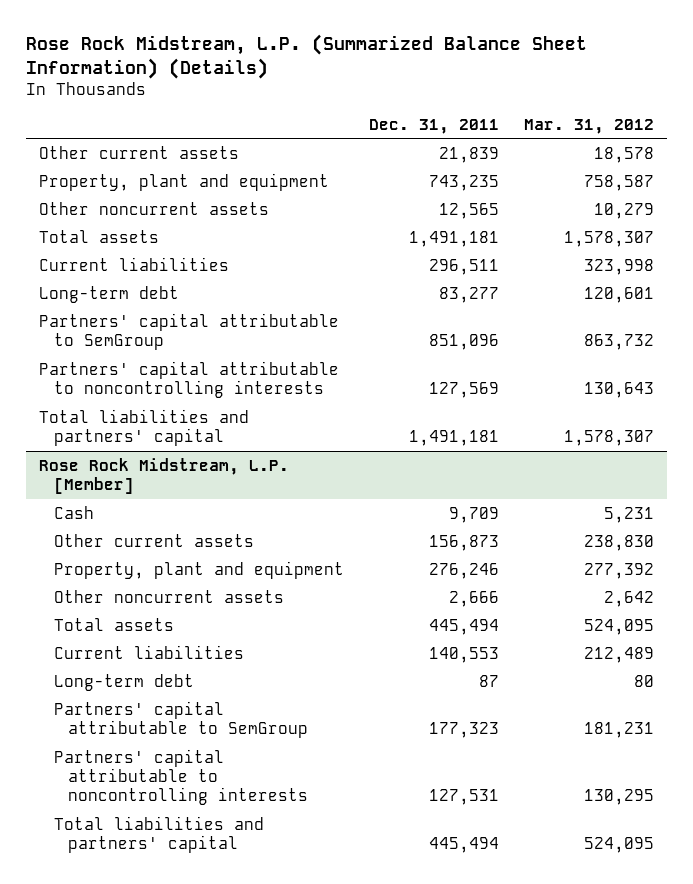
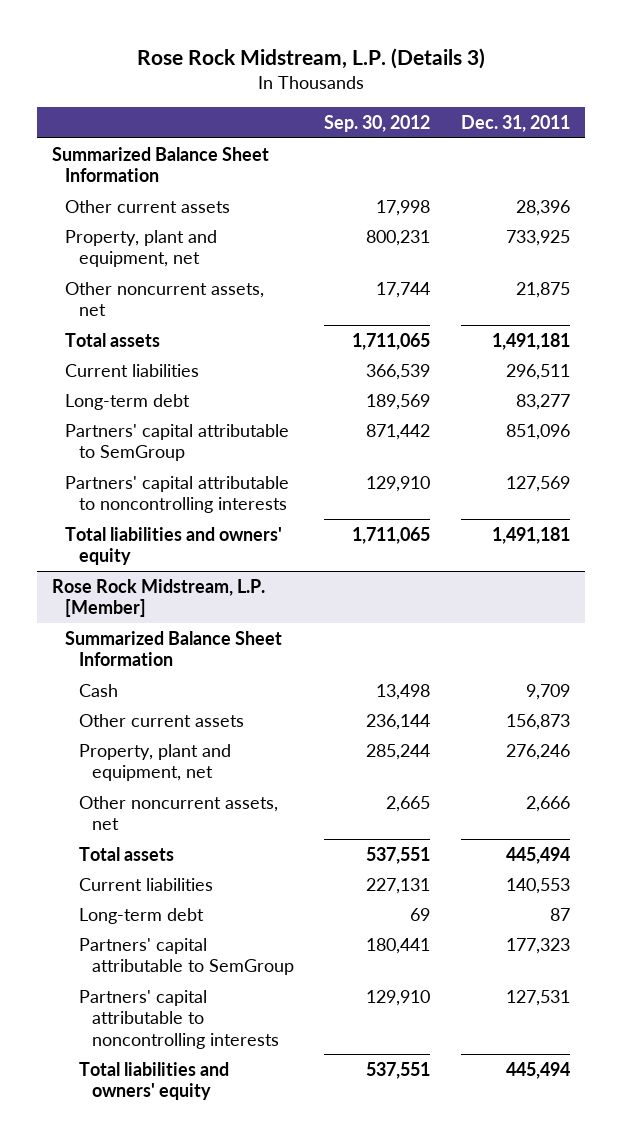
[26,33,588,79] Rose Rock Midstream, L.P. (Summarized Balance Sheet Information) (Details) -> [137,48,486,70] Rose Rock Midstream, L.P. (Details 3)
[524,118,655,134] Mar. 31, 2012 -> none
none -> [324,115,431,133] Sep. 30, 2012
none -> [52,146,270,183] Summarized Balance Sheet Information
[438,146,499,163] 21,839 -> [515,199,570,216] 28,396
[38,172,329,191] Property, plant and equipment -> [65,229,218,268] Property, plant and equipment, net
[428,174,499,191] 743,235 -> [505,229,570,246] 733,925
[38,201,269,215] Other noncurrent assets -> [65,281,265,317] Other noncurrent assets, net
[438,202,499,219] 12,565 -> [515,281,570,298] 21,875
[38,408,249,446] Total liabilities and partners' capital -> [65,526,283,566] Total liabilities and owners' equity
none -> [65,630,283,667] Summarized Balance Sheet Information
[53,560,344,579] Property, plant and equipment -> [78,743,231,782] Property, plant and equipment, net
[53,589,284,603] Other noncurrent assets -> [78,795,278,831] Other noncurrent assets, net
[53,815,264,853] Total liabilities and partners' capital -> [78,1061,229,1101] Total liabilities and owners' equity

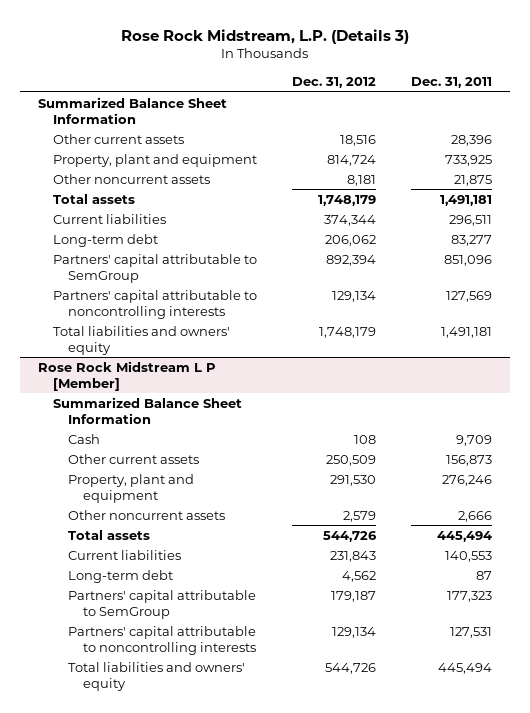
[324,115,431,133] Sep. 30, 2012 -> none
none -> [292,76,377,88] Dec. 31, 2012
[65,229,218,268] Property, plant and equipment, net -> [52,153,257,167] Property, plant and equipment
[65,281,265,317] Other noncurrent assets, net -> [52,173,210,184] Other noncurrent assets
[52,578,266,618] Rose Rock Midstream, L.P. [Member] -> [37,360,216,391] Rose Rock Midstream L P [Member]
[78,743,231,782] Property, plant and equipment, net -> [67,473,194,503] Property, plant and equipment
[78,795,278,831] Other noncurrent assets, net -> [67,509,225,520] Other noncurrent assets

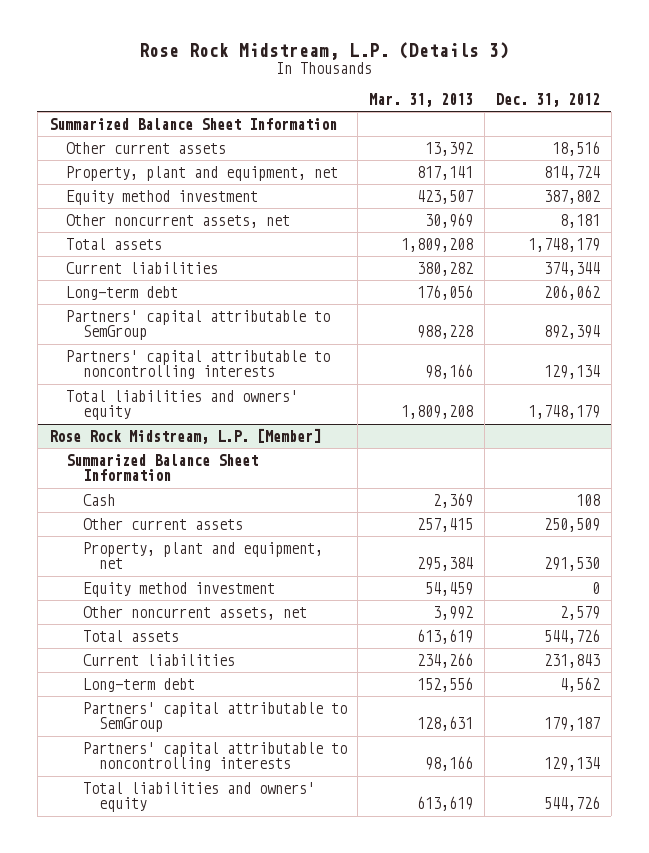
[411,76,493,88] Dec. 31, 2011 -> none
none -> [369,92,474,107] Mar. 31, 2013
[52,153,257,167] Property, plant and equipment -> [65,165,338,181] Property, plant and equipment, net
none -> [65,189,258,205] Equity method investment
[52,173,210,184] Other noncurrent assets -> [65,213,290,228] Other noncurrent assets, net
[37,360,216,391] Rose Rock Midstream L P [Member] -> [48,427,321,444] Rose Rock Midstream, L.P. [Member]
[67,473,194,503] Property, plant and equipment -> [82,541,323,570] Property, plant and equipment, net
none -> [82,581,275,597] Equity method investment
[67,509,225,520] Other noncurrent assets -> [82,605,307,620] Other noncurrent assets, net

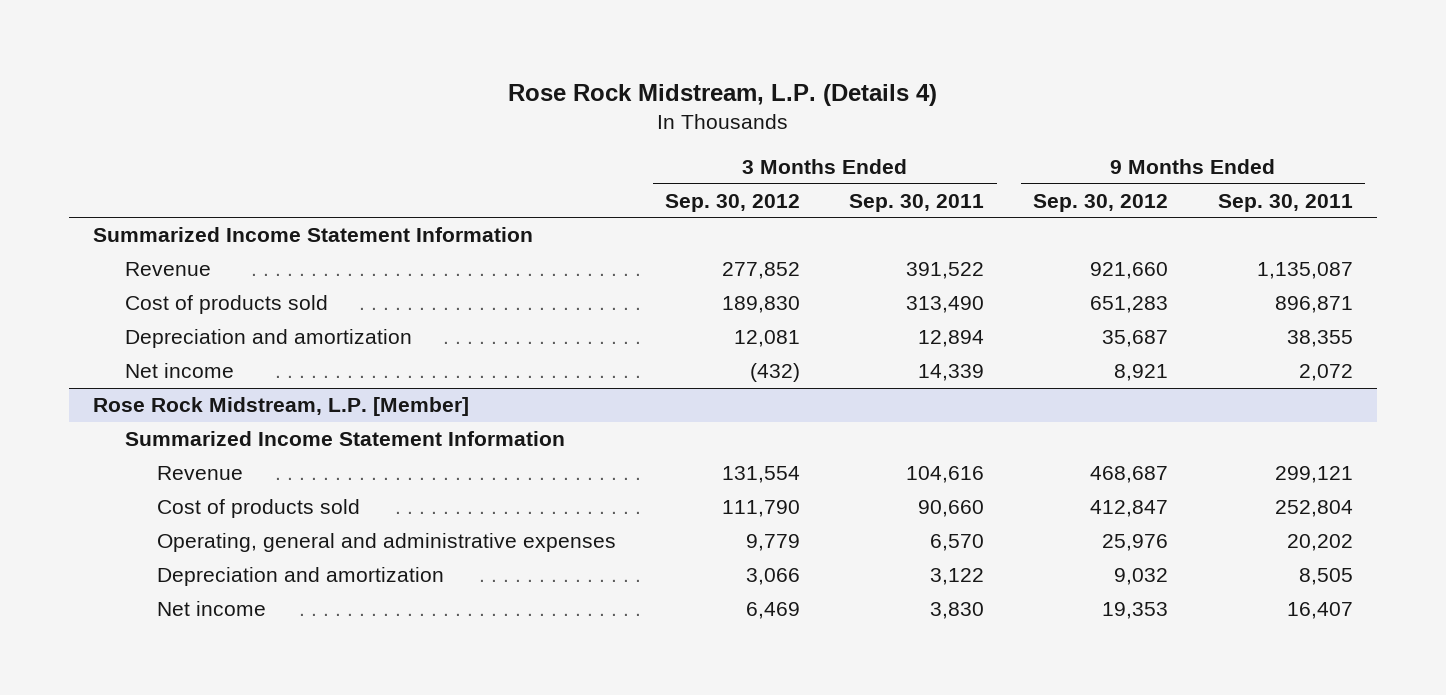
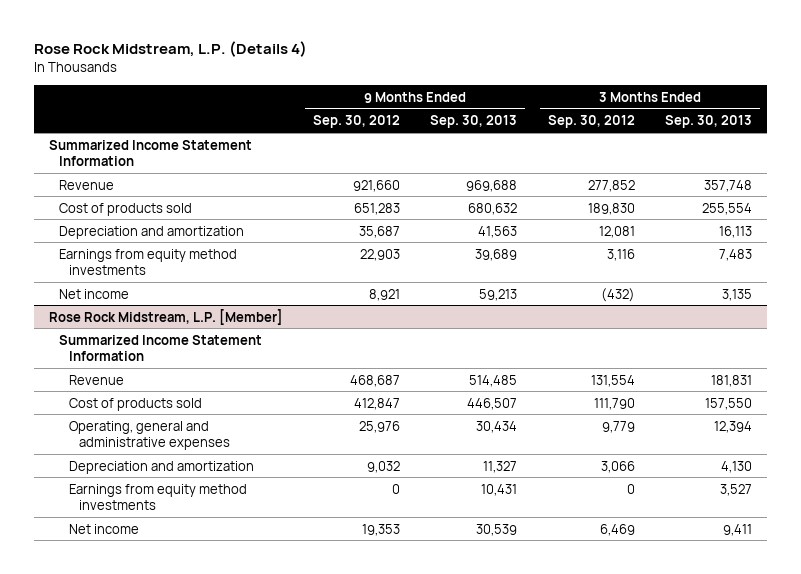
[849,193,985,212] Sep. 30, 2011 -> none
[1217,193,1353,212] Sep. 30, 2011 -> none
none -> [430,115,518,129] Sep. 30, 2013
none -> [664,115,752,129] Sep. 30, 2013
none -> [59,248,238,276] Earnings from equity method investments
none -> [69,483,248,511] Earnings from equity method investments

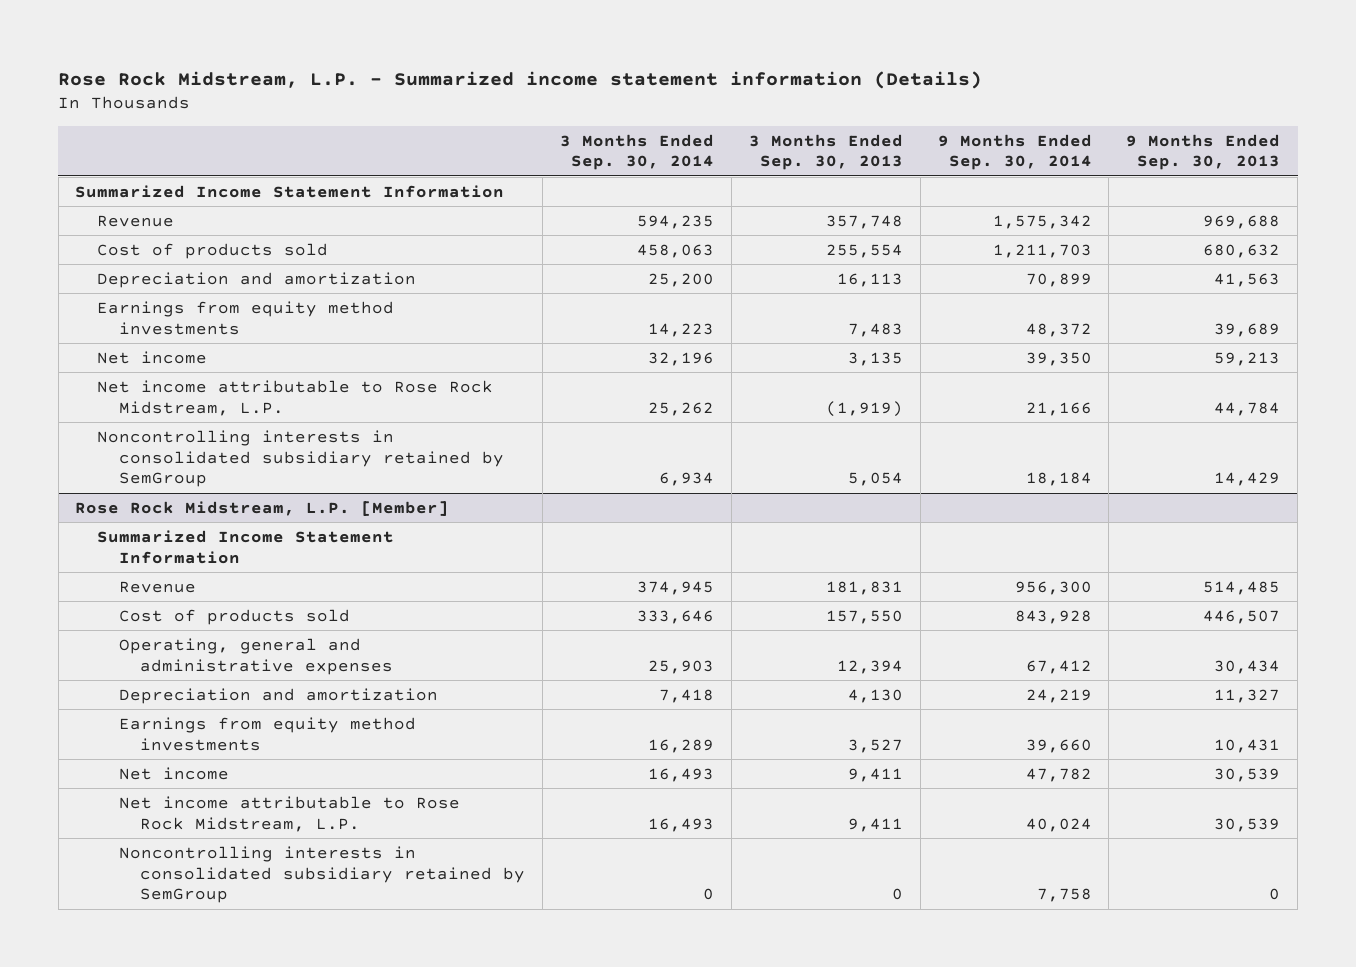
[33,41,307,58] Rose Rock Midstream, L.P. (Details 4) -> [58,71,983,90] Rose Rock Midstream, L.P. - Summarized income statement information (Details)
[313,115,401,129] Sep. 30, 2012 -> none
[547,115,635,129] Sep. 30, 2012 -> none
none -> [560,133,715,171] 3 Months Ended Sep. 30, 2014
none -> [937,133,1092,171] 9 Months Ended Sep. 30, 2014
none -> [97,379,494,416] Net income attributable to Rose Rock Midstream, L.P.
none -> [97,429,504,488] Noncontrolling interests in consolidated subsidiary retained by SemGroup
none -> [118,795,460,832] Net income attributable to Rose Rock Midstream, L.P.
none -> [118,845,526,904] Noncontrolling interests in consolidated subsidiary retained by SemGroup

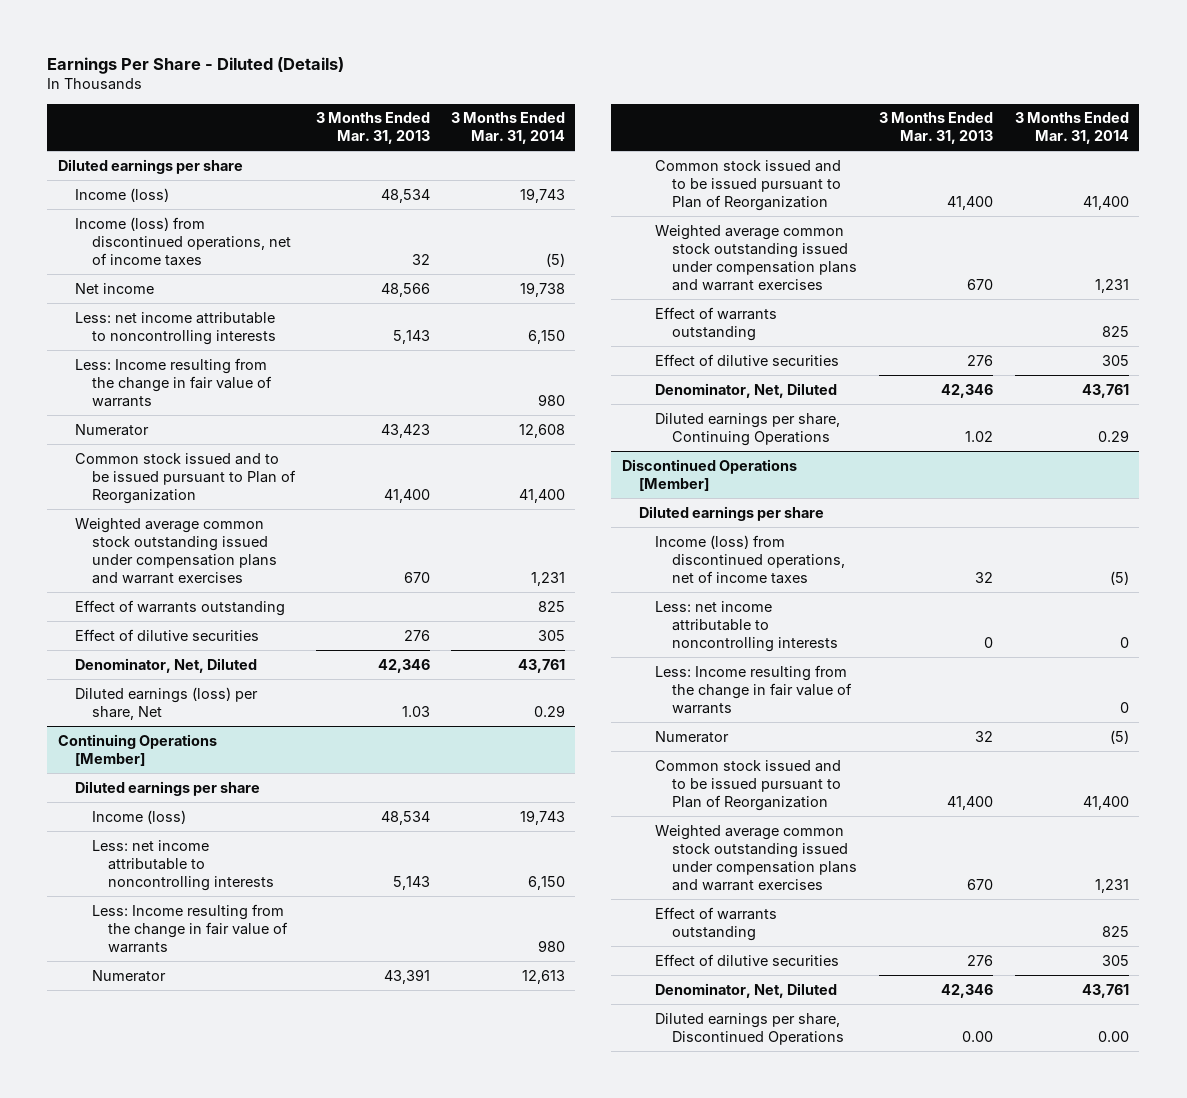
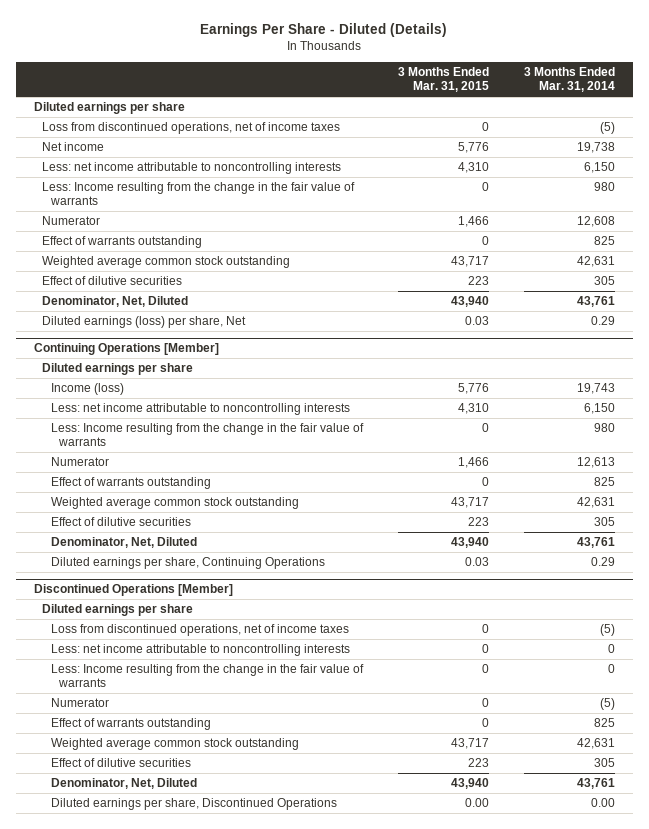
[315,112,430,145] 3 Months Ended Mar. 31, 2013 -> none
none -> [397,67,489,93] 3 Months Ended Mar. 31, 2015
[74,187,169,202] Income (loss) -> none
[74,216,291,266] Income (loss) from discontinued operations, net of income taxes -> [42,122,341,135] Loss from discontinued operations, net of income taxes
[74,357,272,407] Less: Income resulting from the change in fair value of warrants -> [42,182,356,206] Less: Income resulting from the change in the fair value of warrants
[74,452,296,504] Common stock issued and to be issued pursuant to Plan of Reorganization -> none
[74,517,277,584] Weighted average common stock outstanding issued under compensation plans and warrant exercises -> none
none -> [42,256,291,269] Weighted average common stock outstanding
[91,903,289,953] Less: Income resulting from the change in fair value of warrants -> [50,423,364,447] Less: Income resulting from the change in the fair value of warrants
[655,159,842,211] Common stock issued and to be issued pursuant to Plan of Reorganization -> none
[655,224,858,291] Weighted average common stock outstanding issued under compensation plans and warrant exercises -> none
none -> [50,497,299,510] Weighted average common stock outstanding
[655,534,846,584] Income (loss) from discontinued operations, net of income taxes -> [50,624,349,637] Loss from discontinued operations, net of income taxes
[655,664,853,714] Less: Income resulting from the change in fair value of warrants -> [50,664,364,688] Less: Income resulting from the change in the fair value of warrants
[655,759,842,811] Common stock issued and to be issued pursuant to Plan of Reorganization -> none
[655,824,858,891] Weighted average common stock outstanding issued under compensation plans and warrant exercises -> none
none -> [50,738,299,751] Weighted average common stock outstanding

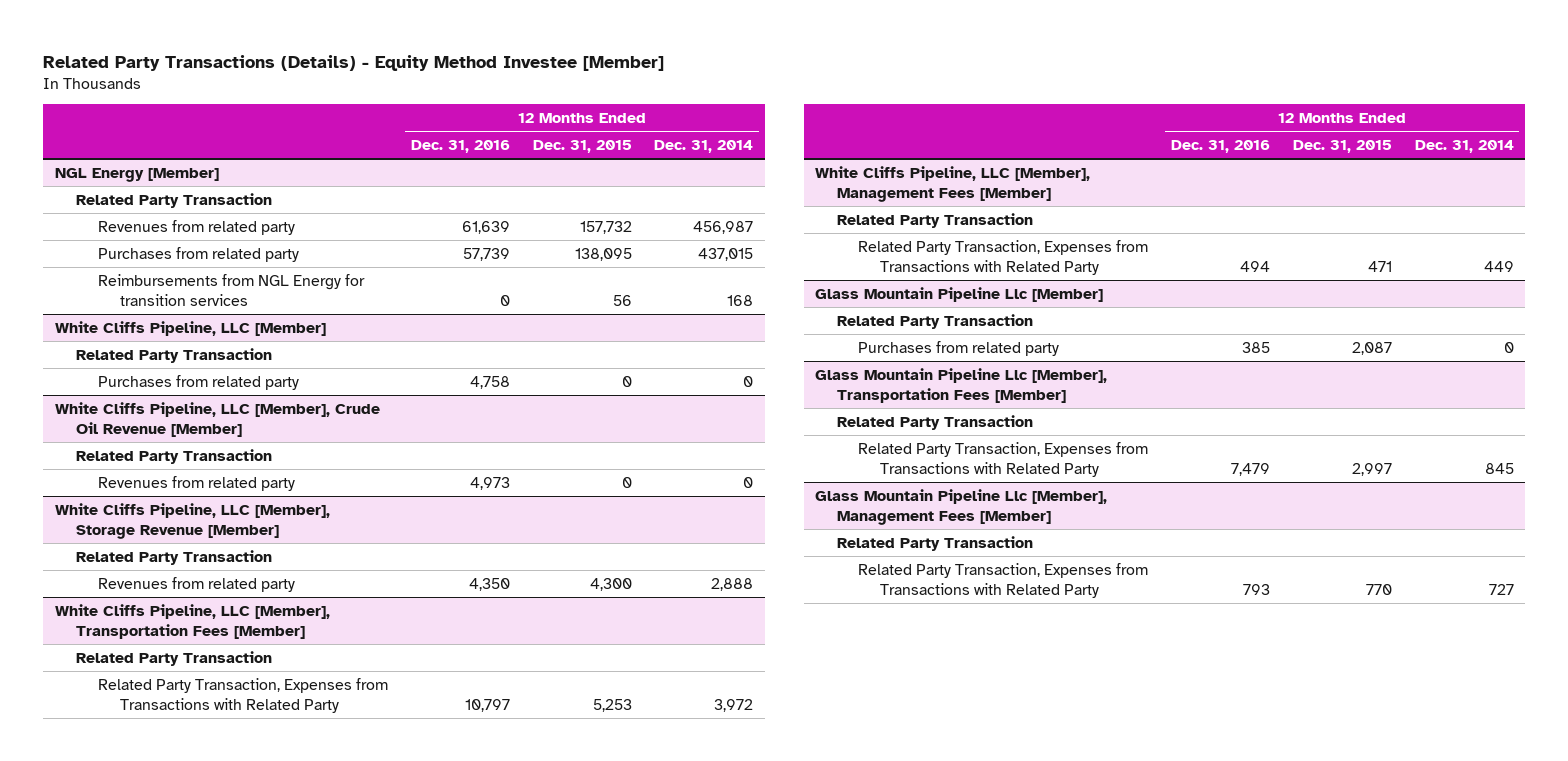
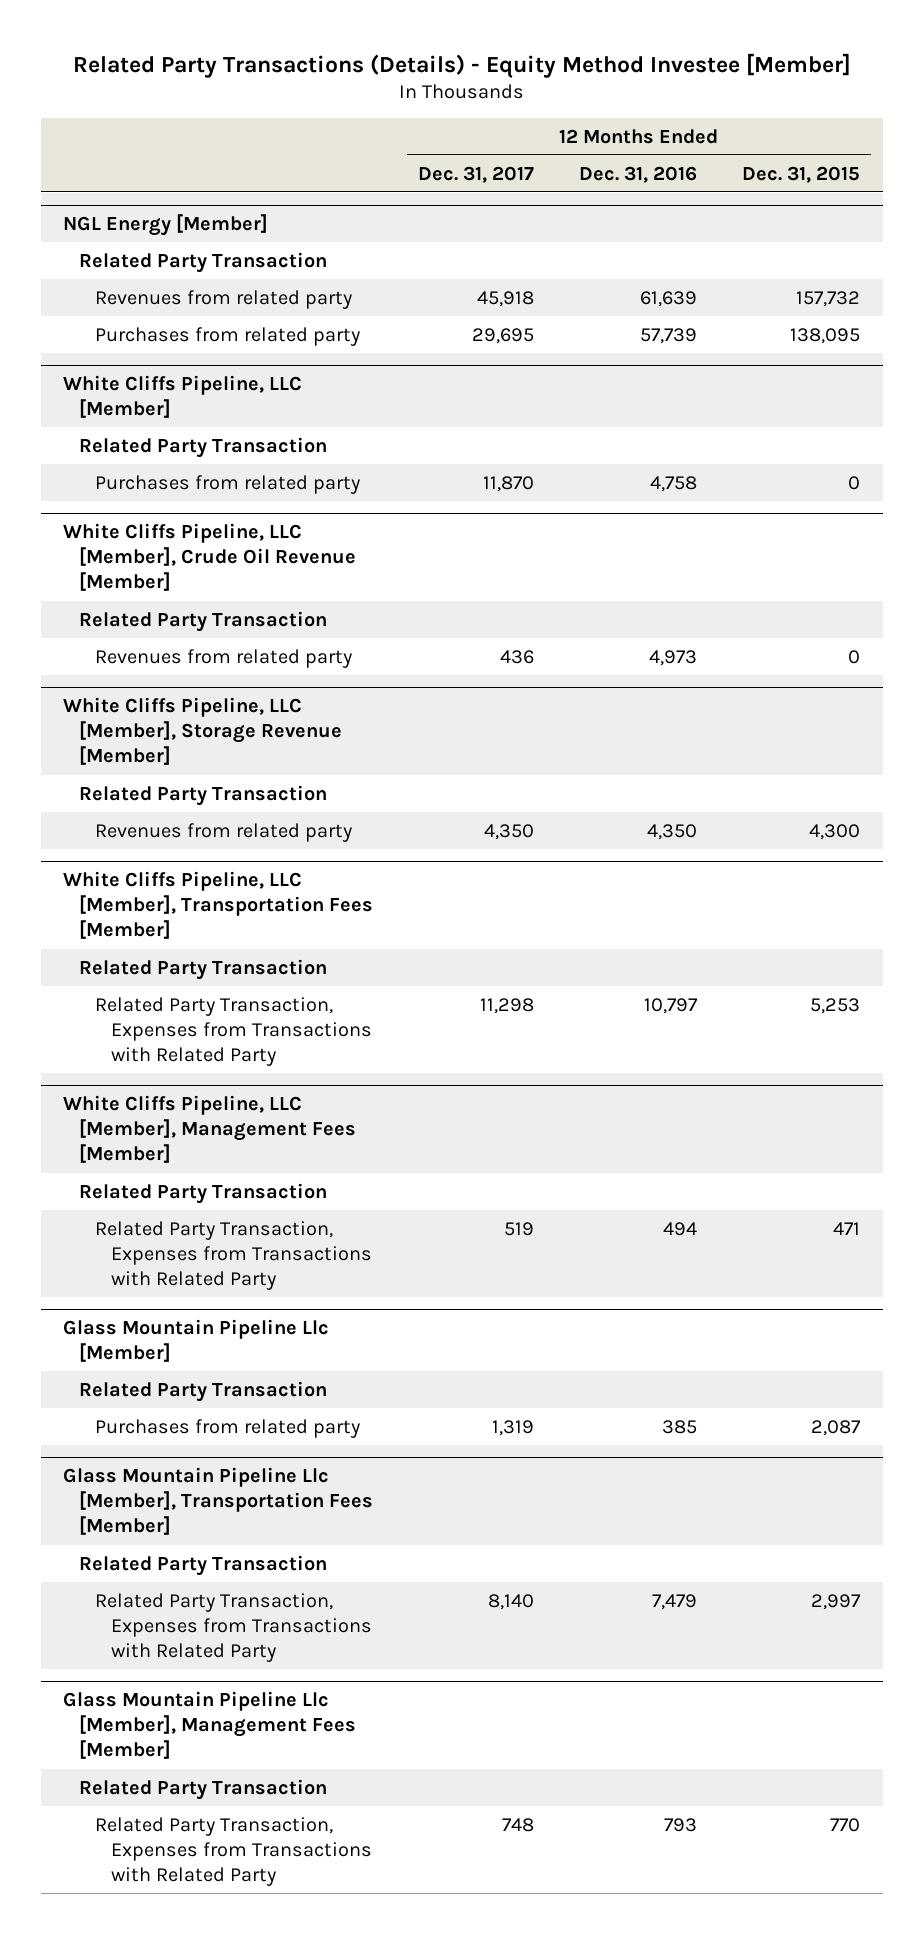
[654,139,754,153] Dec. 31, 2014 -> none
none -> [418,165,535,183] Dec. 31, 2017
[97,273,365,306] Reimbursements from NGL Energy for transition services -> none

